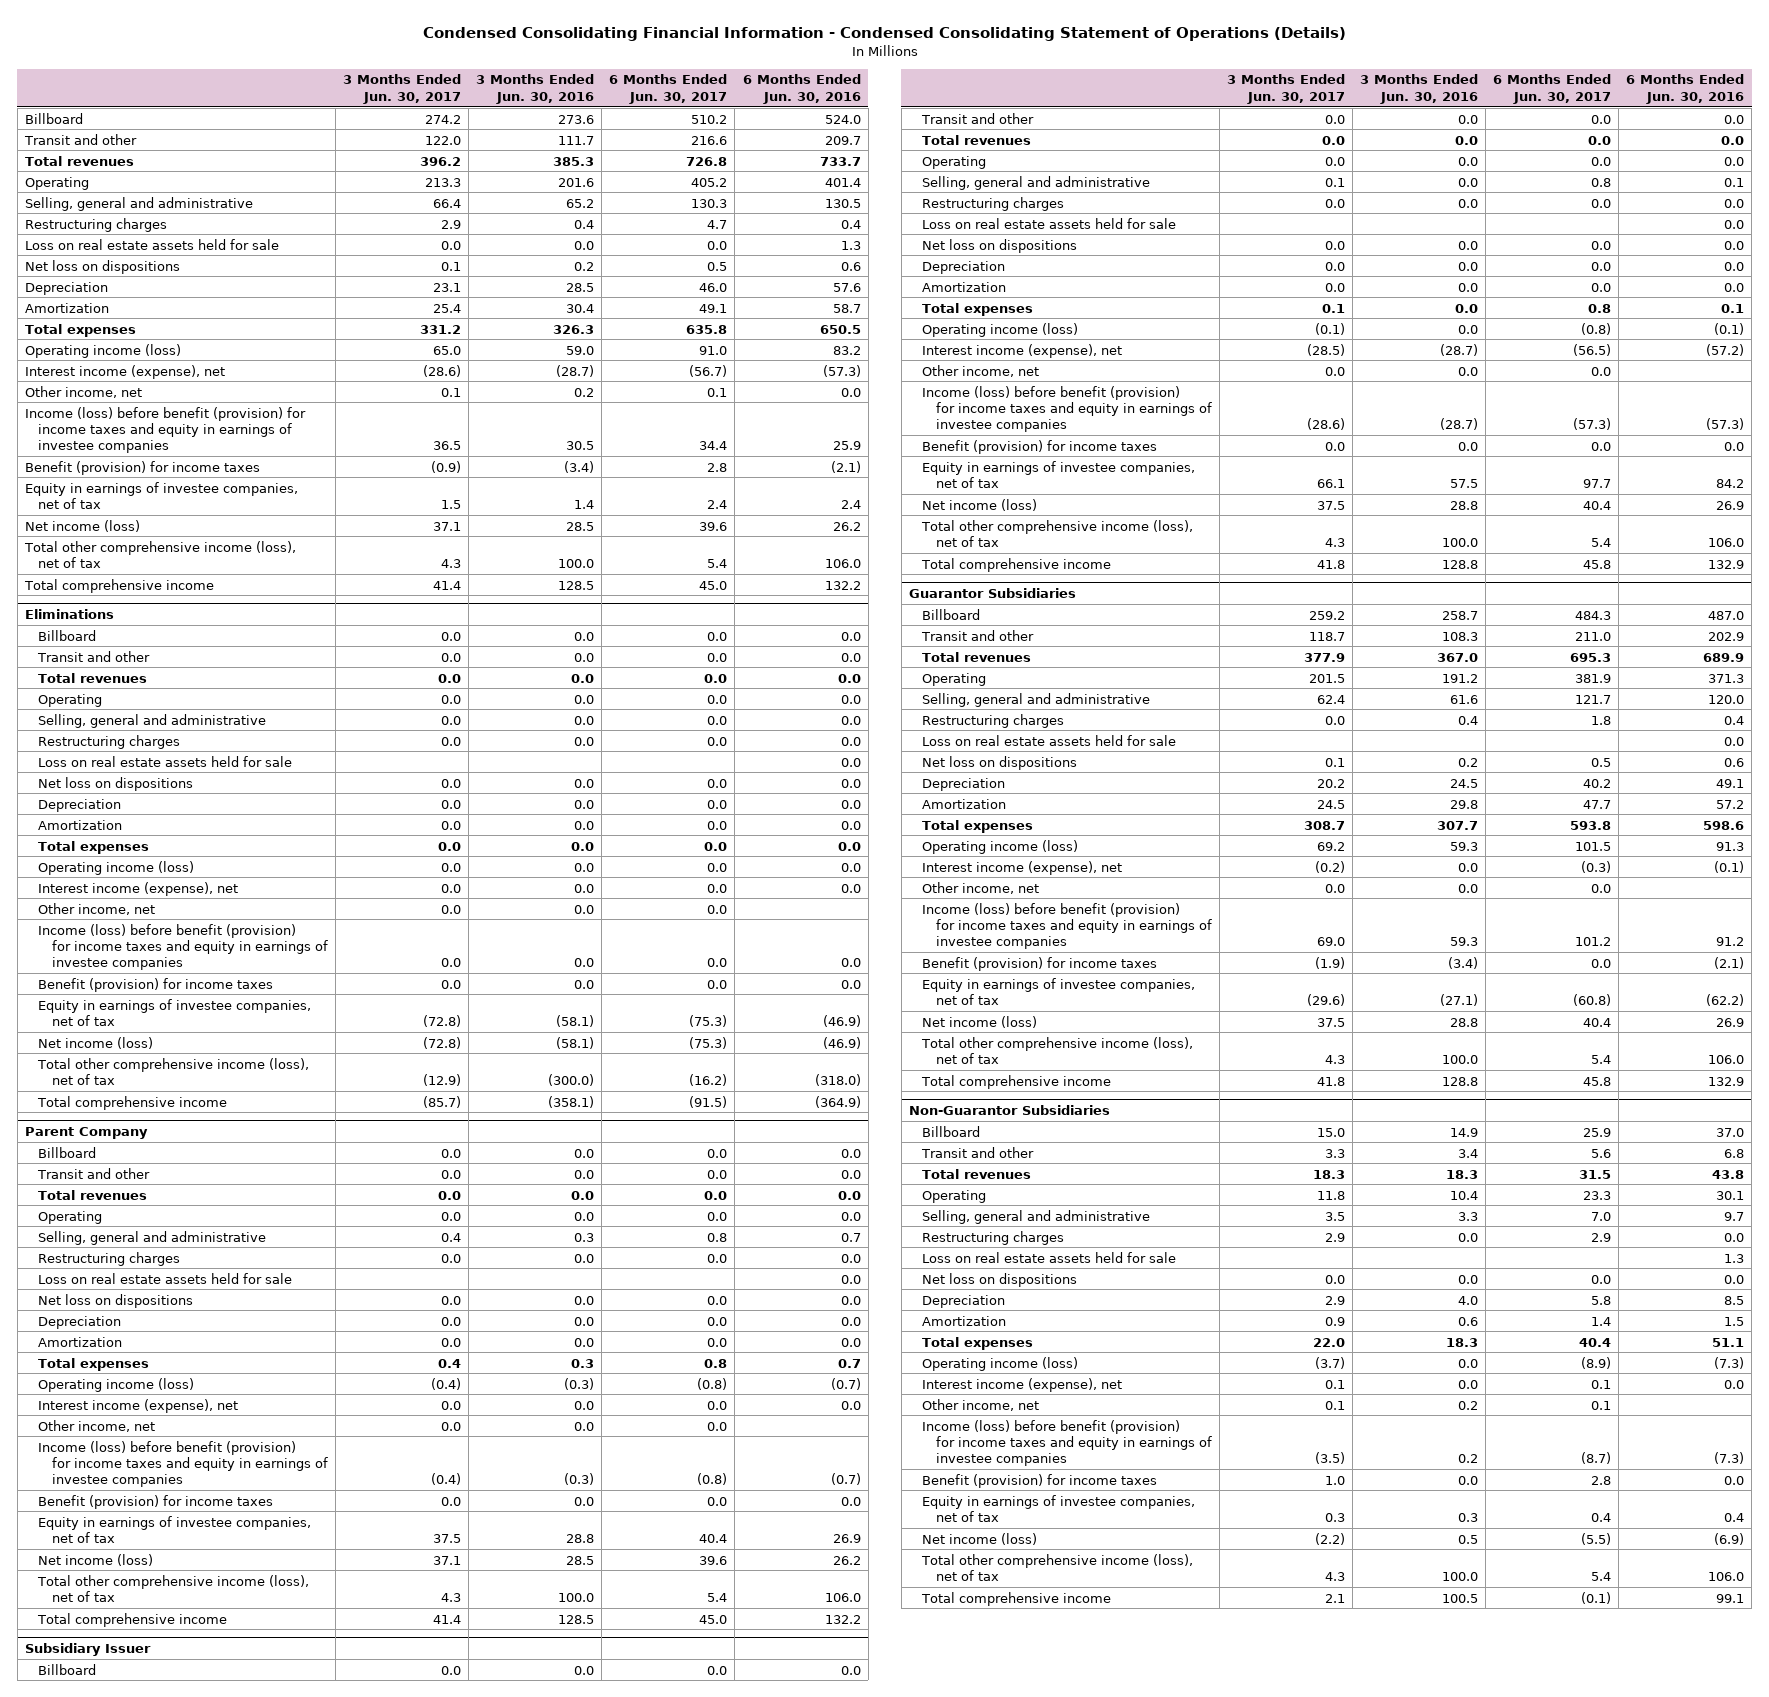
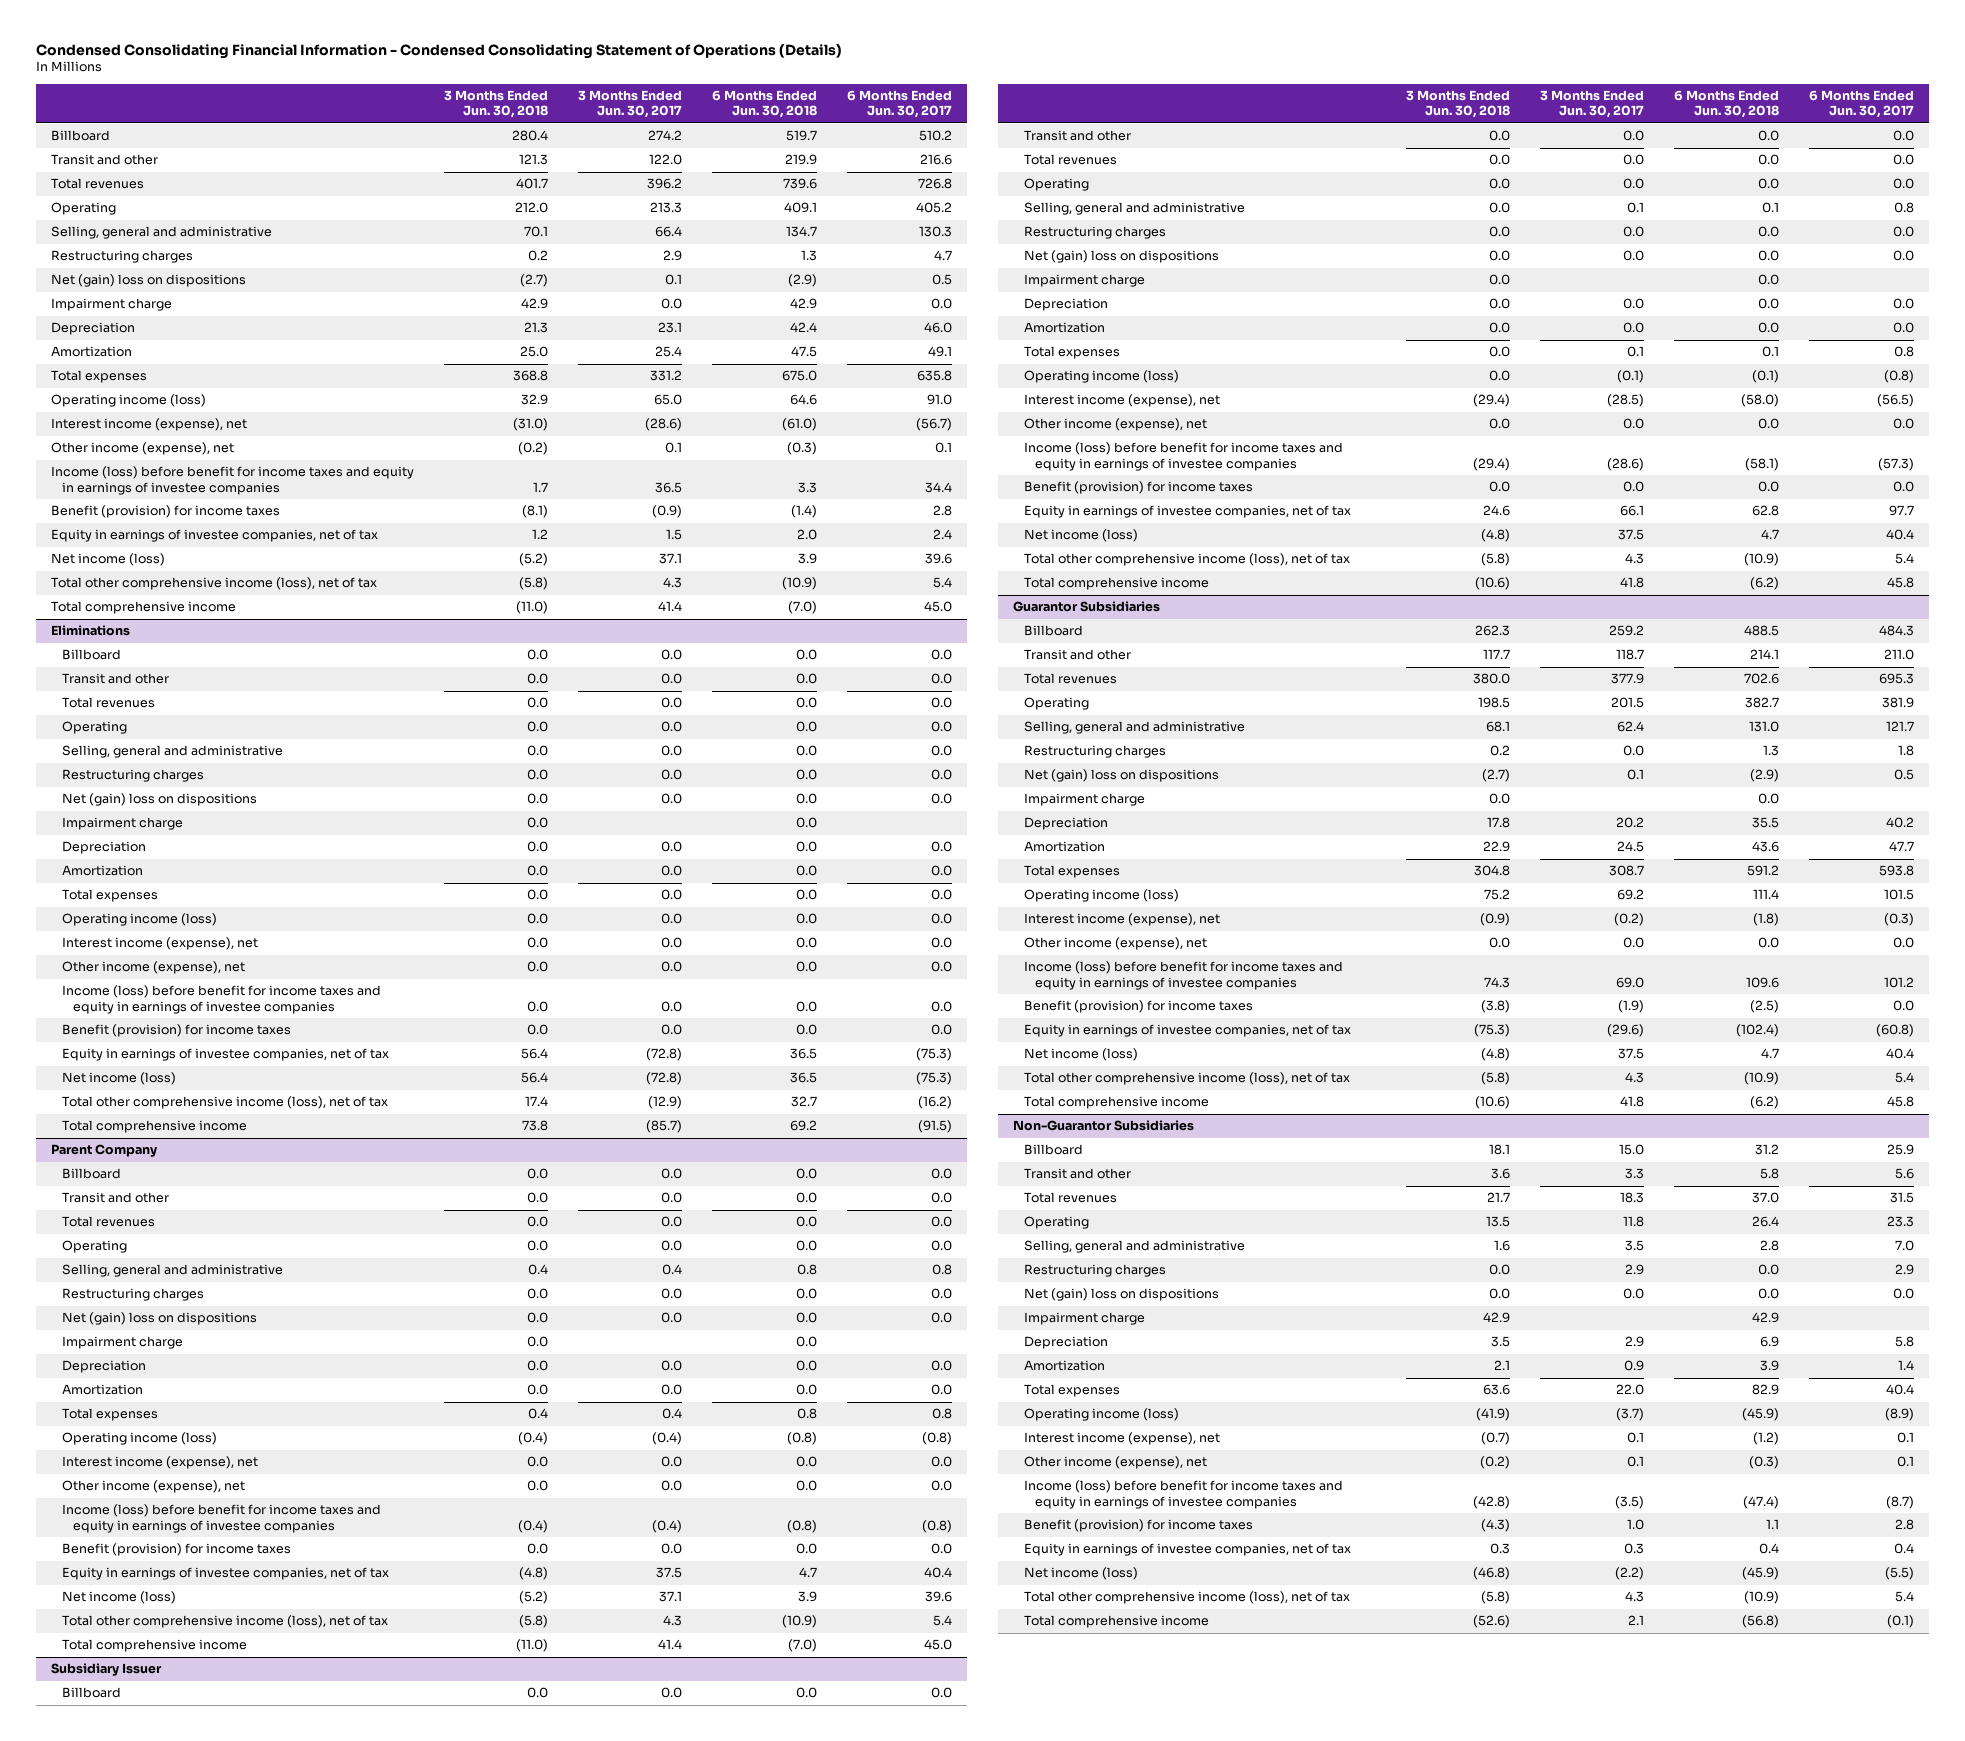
[476,74,595,104] 3 Months Ended Jun. 30, 2016 -> none
[742,74,861,104] 6 Months Ended Jun. 30, 2016 -> none
none -> [443,90,548,119] 3 Months Ended Jun. 30, 2018
none -> [712,90,818,119] 6 Months Ended Jun. 30, 2018
[24,238,279,250] Loss on real estate assets held for sale -> none
[24,259,180,274] Net loss on dispositions -> [50,274,246,288] Net (gain) loss on dispositions
none -> [50,298,172,312] Impairment charge
[24,385,142,398] Other income, net -> [50,442,234,456] Other income (expense), net
[24,406,306,454] Income (loss) before benefit (provision) for income taxes and equity in earnings of investee companies -> [50,466,414,495] Income (loss) before benefit for income taxes and equity in earnings of investee companies
[38,755,293,767] Loss on real estate assets held for sale -> none
[38,776,194,791] Net loss on dispositions -> [61,793,257,807] Net (gain) loss on dispositions
none -> [61,817,183,831] Impairment charge
[38,902,156,915] Other income, net -> [61,961,245,975] Other income (expense), net
[38,923,328,971] Income (loss) before benefit (provision) for income taxes and equity in earnings of investee companies -> [61,985,381,1014] Income (loss) before benefit for income taxes and equity in earnings of investee companies
[38,1272,293,1284] Loss on real estate assets held for sale -> none
[38,1293,194,1308] Net loss on dispositions -> [61,1312,257,1326] Net (gain) loss on dispositions
none -> [61,1336,183,1350] Impairment charge
[38,1419,156,1432] Other income, net -> [61,1480,245,1494] Other income (expense), net
[38,1440,328,1488] Income (loss) before benefit (provision) for income taxes and equity in earnings of investee companies -> [61,1504,381,1533] Income (loss) before benefit for income taxes and equity in earnings of investee companies
[922,217,1177,229] Loss on real estate assets held for sale -> none
[922,238,1078,253] Net loss on dispositions -> [1023,250,1219,264] Net (gain) loss on dispositions
none -> [1023,274,1145,288] Impairment charge
[922,364,1040,377] Other income, net -> [1023,418,1207,432] Other income (expense), net
[922,385,1212,433] Income (loss) before benefit (provision) for income taxes and equity in earnings of investee companies -> [1023,442,1343,471] Income (loss) before benefit for income taxes and equity in earnings of investee companies
[922,734,1177,746] Loss on real estate assets held for sale -> none
[922,755,1078,770] Net loss on dispositions -> [1023,769,1219,783] Net (gain) loss on dispositions
none -> [1023,793,1145,807] Impairment charge
[922,881,1040,894] Other income, net -> [1023,937,1207,951] Other income (expense), net
[922,902,1212,950] Income (loss) before benefit (provision) for income taxes and equity in earnings of investee companies -> [1023,961,1343,990] Income (loss) before benefit for income taxes and equity in earnings of investee companies
[922,1251,1177,1263] Loss on real estate assets held for sale -> none
[922,1272,1078,1287] Net loss on dispositions -> [1023,1288,1219,1302] Net (gain) loss on dispositions
none -> [1023,1312,1145,1326] Impairment charge
[922,1398,1040,1411] Other income, net -> [1023,1456,1207,1470] Other income (expense), net
[922,1419,1212,1467] Income (loss) before benefit (provision) for income taxes and equity in earnings of investee companies -> [1023,1480,1343,1509] Income (loss) before benefit for income taxes and equity in earnings of investee companies

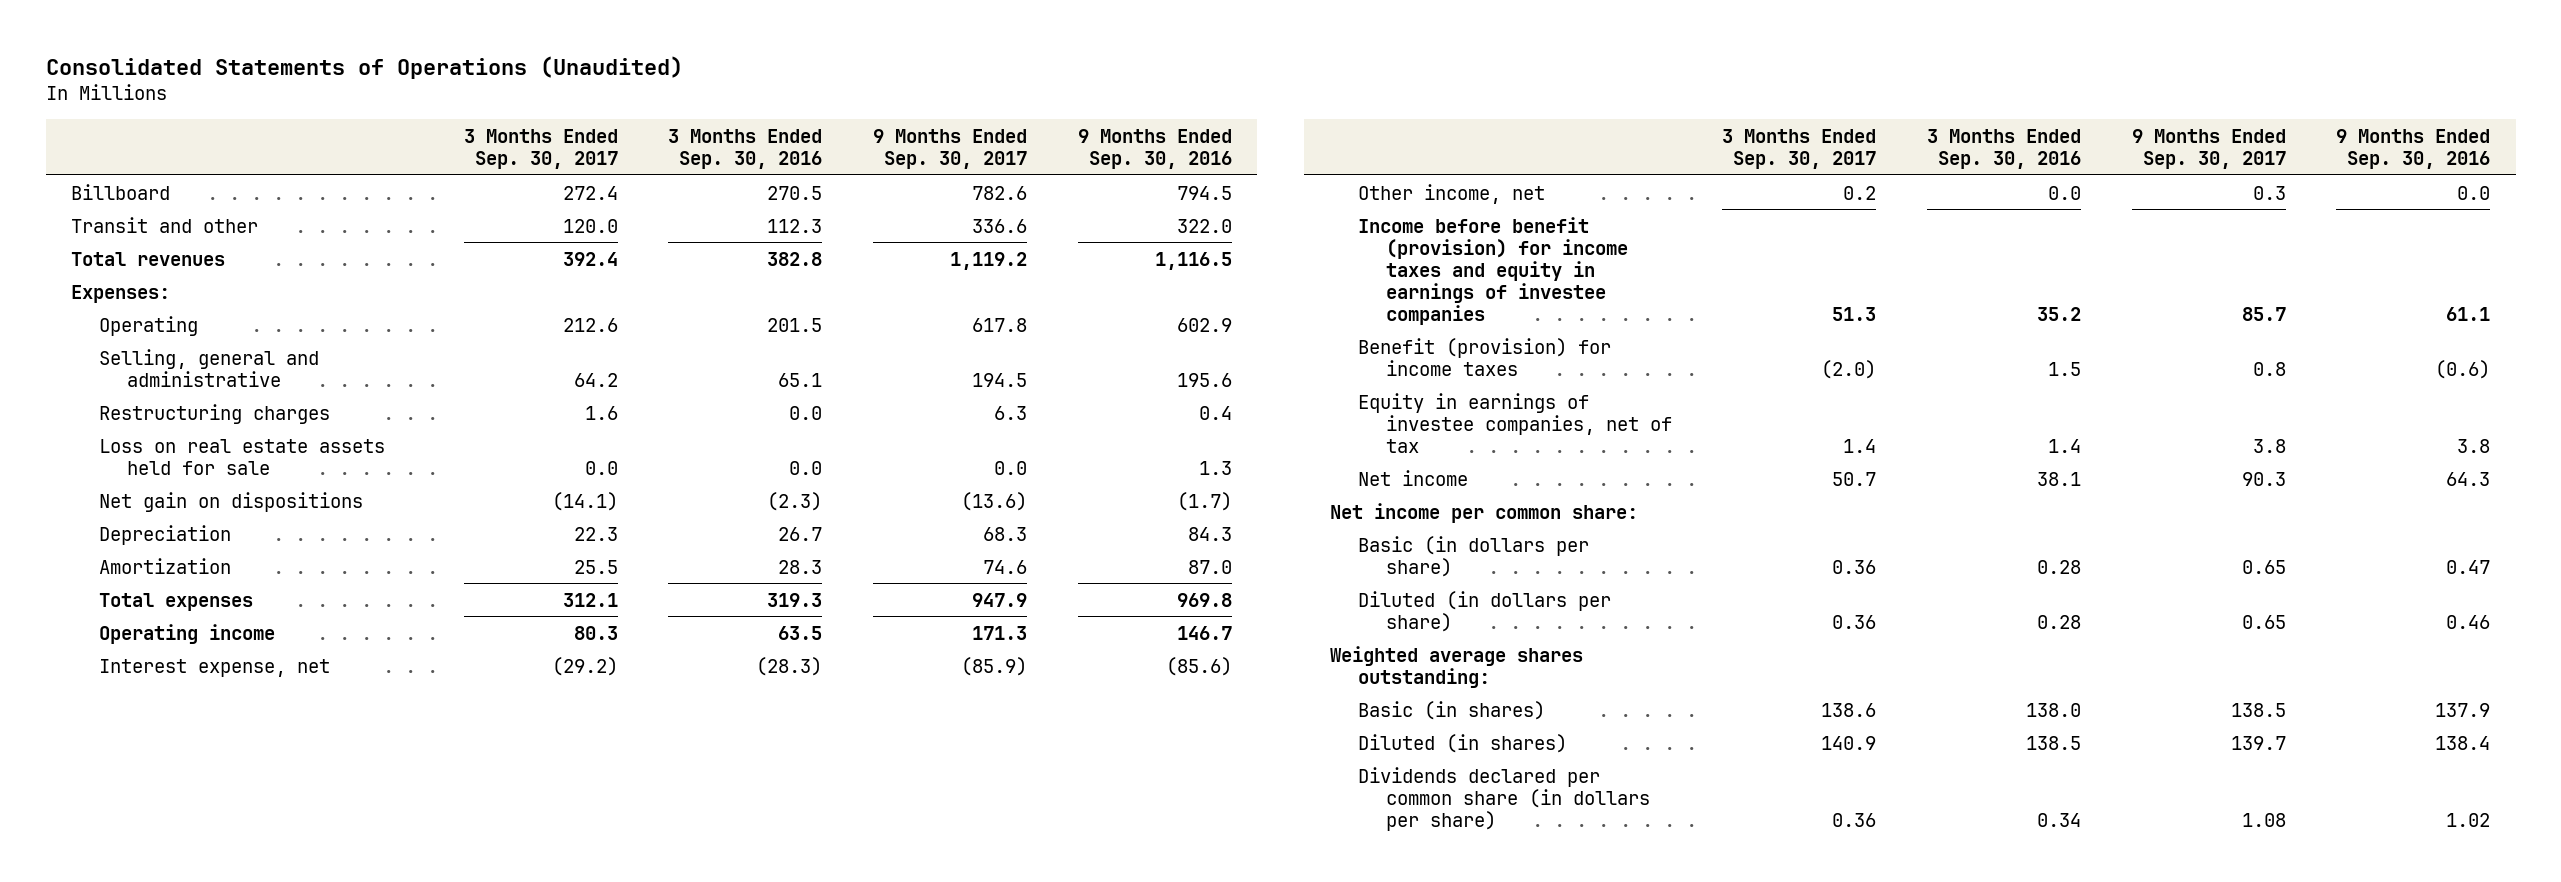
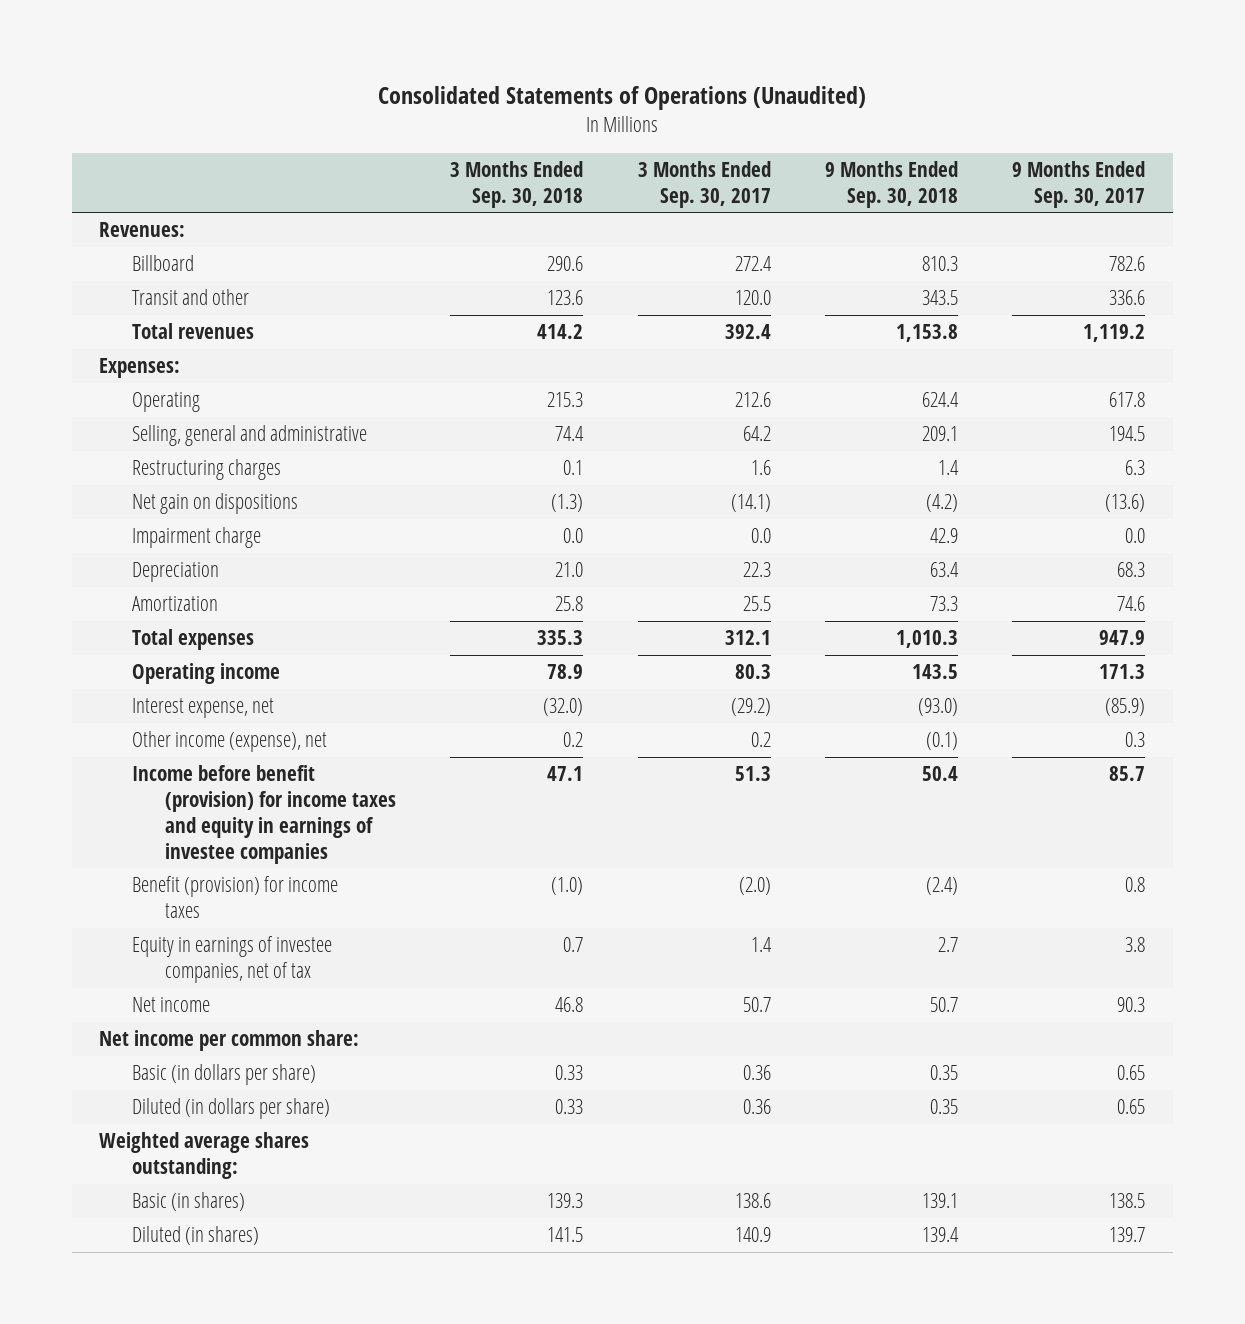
[668,128,823,169] 3 Months Ended Sep. 30, 2016 -> none
[1077,128,1232,169] 9 Months Ended Sep. 30, 2016 -> none
none -> [450,160,584,208] 3 Months Ended Sep. 30, 2018
none -> [825,160,959,208] 9 Months Ended Sep. 30, 2018
none -> [99,222,186,238] Revenues:
[98,438,385,475] Loss on real estate assets held for sale -> none
none -> [132,527,262,549] Impairment charge
[1357,183,1545,204] Other income, net -> [132,731,328,753] Other income (expense), net
[1357,766,1650,831] Dividends declared per common share (in dollars per share) -> none

